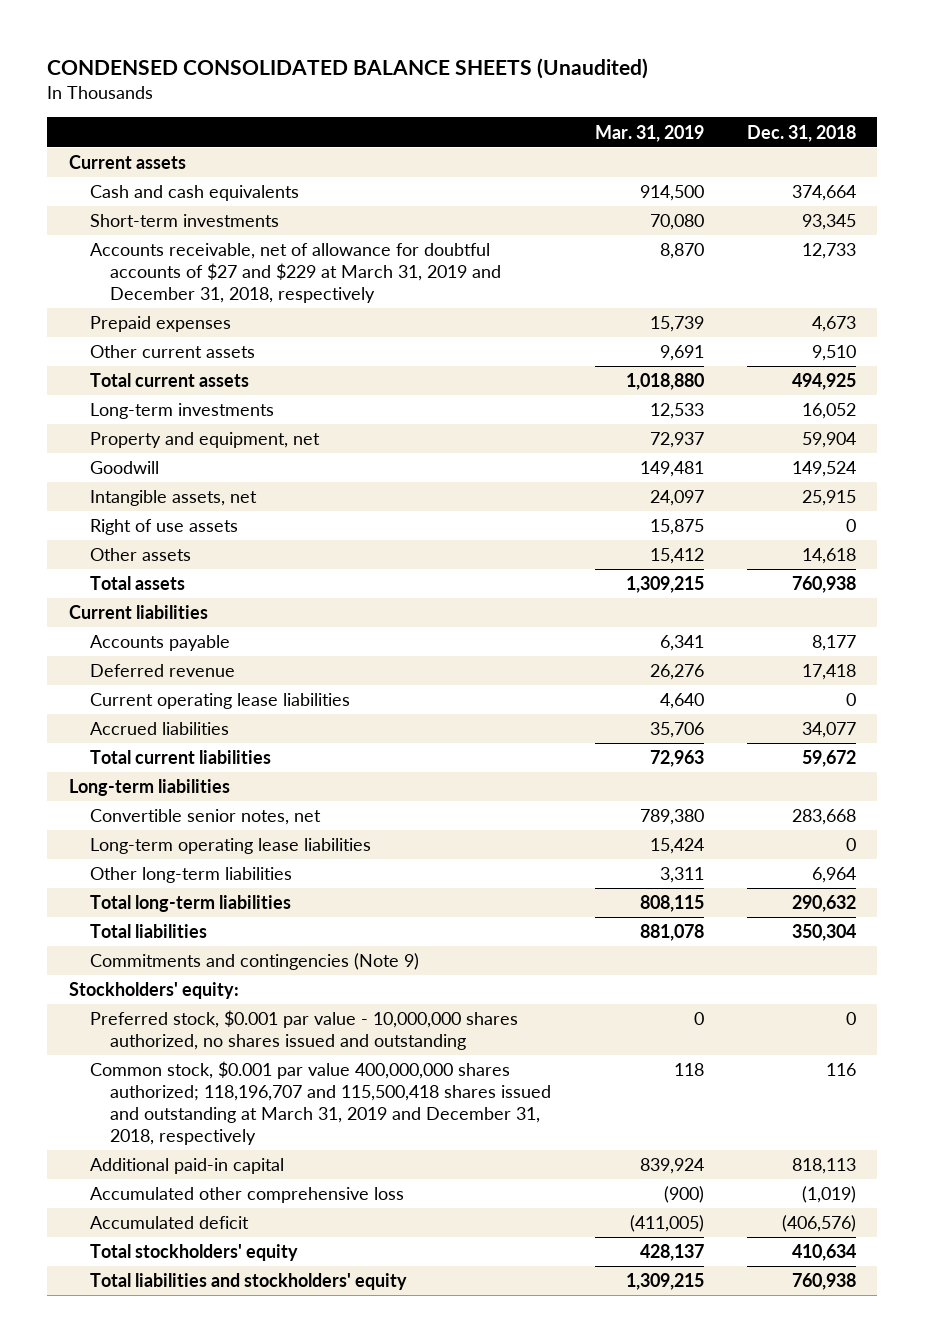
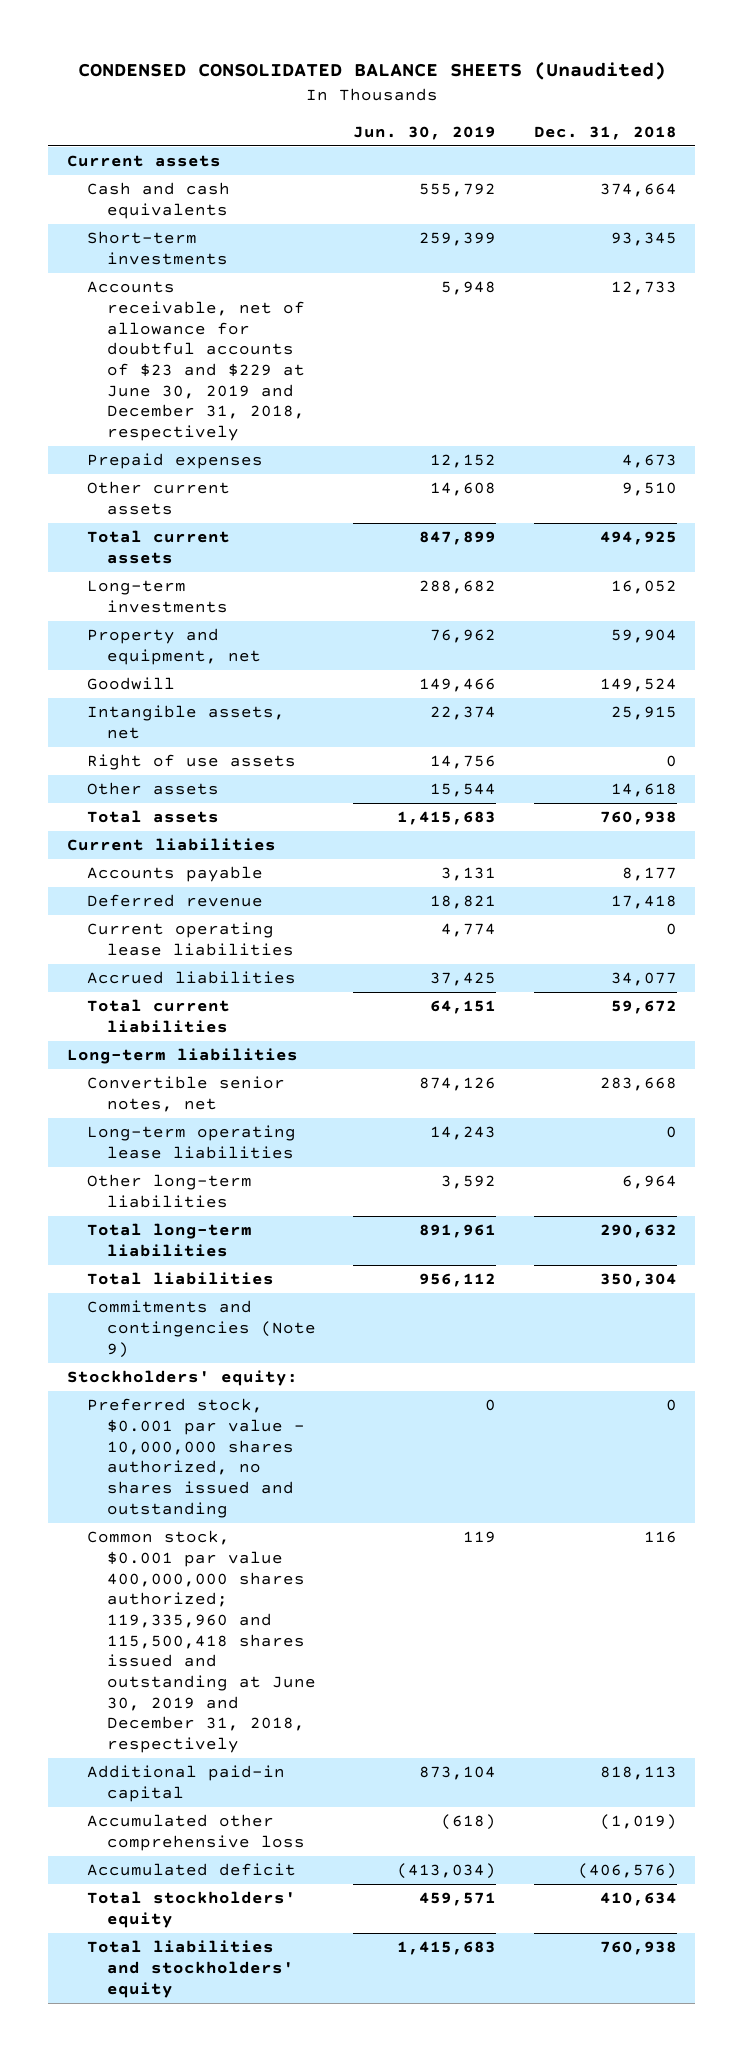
[594,124,704,142] Mar. 31, 2019 -> none
none -> [353,125,497,140] Jun. 30, 2019
[89,243,502,303] Accounts receivable, net of allowance for doubtful accounts of $27 and $229 at March 31, 2019 and December 31, 2018, respectively -> [86,281,305,441] Accounts receivable, net of allowance for doubtful accounts of $23 and $229 at June 30, 2019 and December 31, 2018, respectively
[89,1061,552,1145] Common stock, $0.001 par value 400,000,000 shares authorized; 118,196,707 and 115,500,418 shares issued and outstanding at March 31, 2019 and December 31, 2018, respectively -> [86,1530,316,1753] Common stock, $0.001 par value 400,000,000 shares authorized; 119,335,960 and 115,500,418 shares issued and outstanding at June 30, 2019 and December 31, 2018, respectively

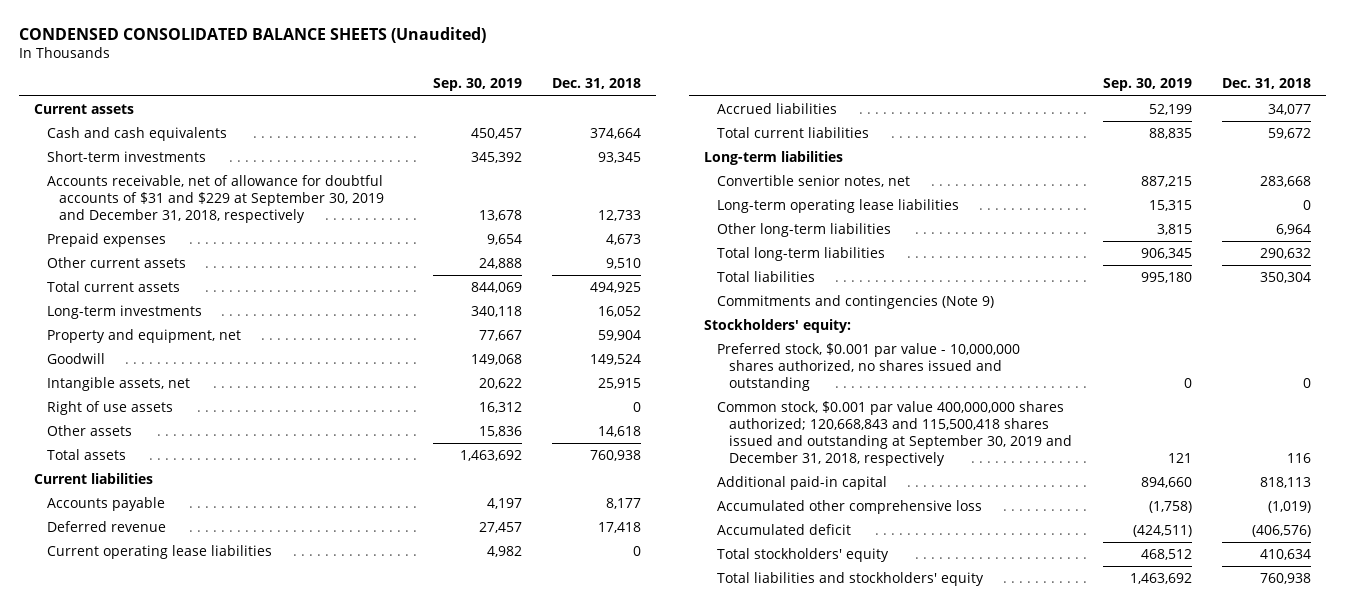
[353,125,497,140] Jun. 30, 2019 -> none
none -> [432,78,522,92] Sep. 30, 2019
[86,281,305,441] Accounts receivable, net of allowance for doubtful accounts of $23 and $229 at June 30, 2019 and December 31, 2018, respectively -> [46,174,385,223] Accounts receivable, net of allowance for doubtful accounts of $31 and $229 at September 30, 2019 and December 31, 2018, respectively
[86,1530,316,1753] Common stock, $0.001 par value 400,000,000 shares authorized; 119,335,960 and 115,500,418 shares issued and outstanding at June 30, 2019 and December 31, 2018, respectively -> [716,400,1073,467] Common stock, $0.001 par value 400,000,000 shares authorized; 120,668,843 and 115,500,418 shares issued and outstanding at September 30, 2019 and December 31, 2018, respectively

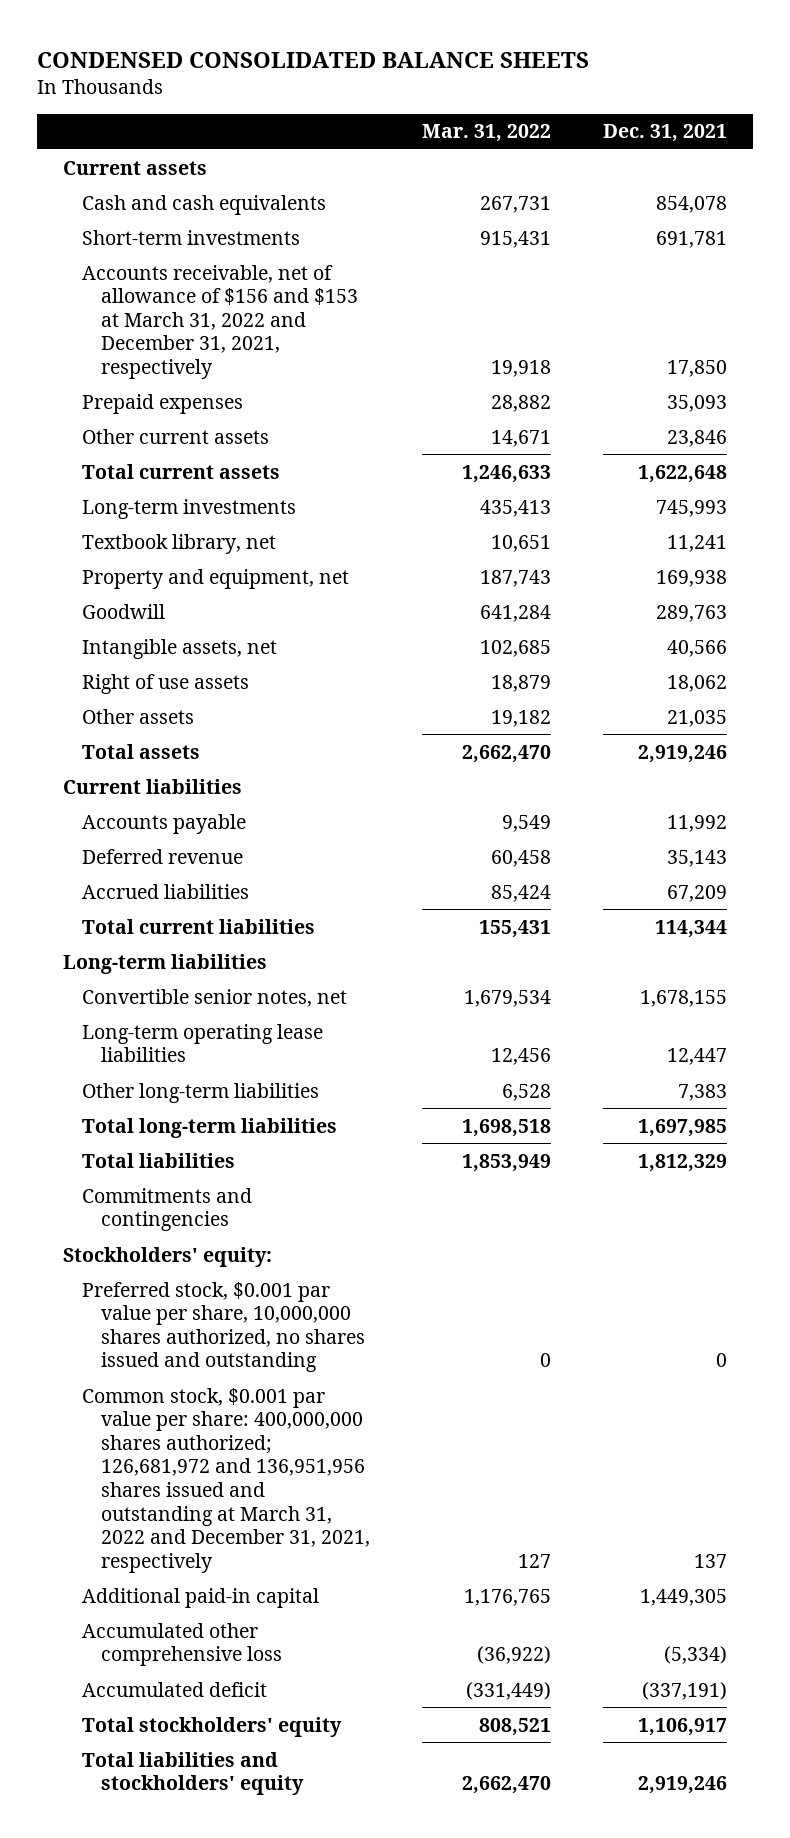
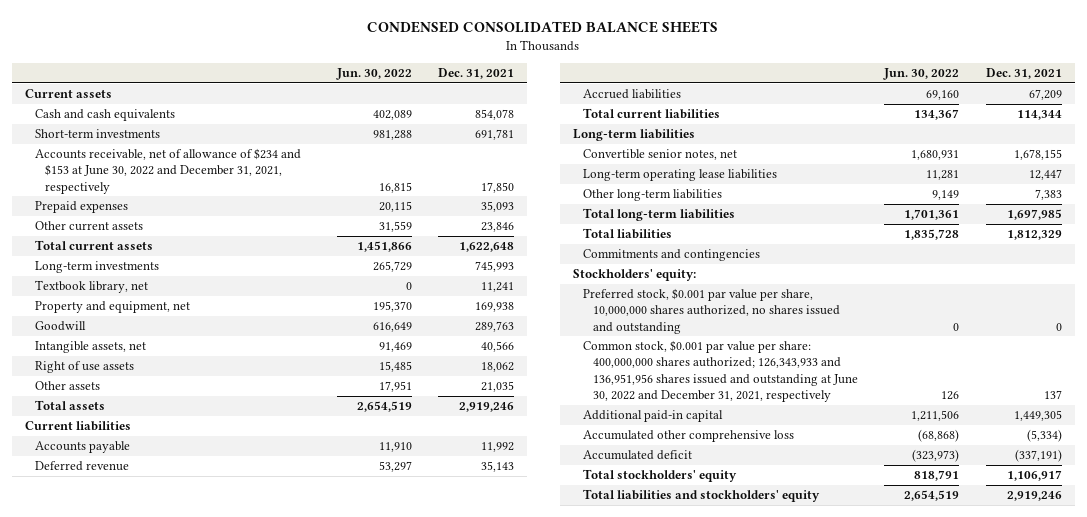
[422,124,552,143] Mar. 31, 2022 -> none
none -> [335,67,412,80] Jun. 30, 2022
[82,264,359,379] Accounts receivable, net of allowance of $156 and $153 at March 31, 2022 and December 31, 2021, respectively -> [35,148,302,194] Accounts receivable, net of allowance of $234 and $153 at June 30, 2022 and December 31, 2021, respectively
[82,1387,371,1573] Common stock, $0.001 par value per share: 400,000,000 shares authorized; 126,681,972 and 136,951,956 shares issued and outstanding at March 31, 2022 and December 31, 2021, respectively -> [582,340,858,403] Common stock, $0.001 par value per share: 400,000,000 shares authorized; 126,343,933 and 136,951,956 shares issued and outstanding at June 30, 2022 and December 31, 2021, respectively

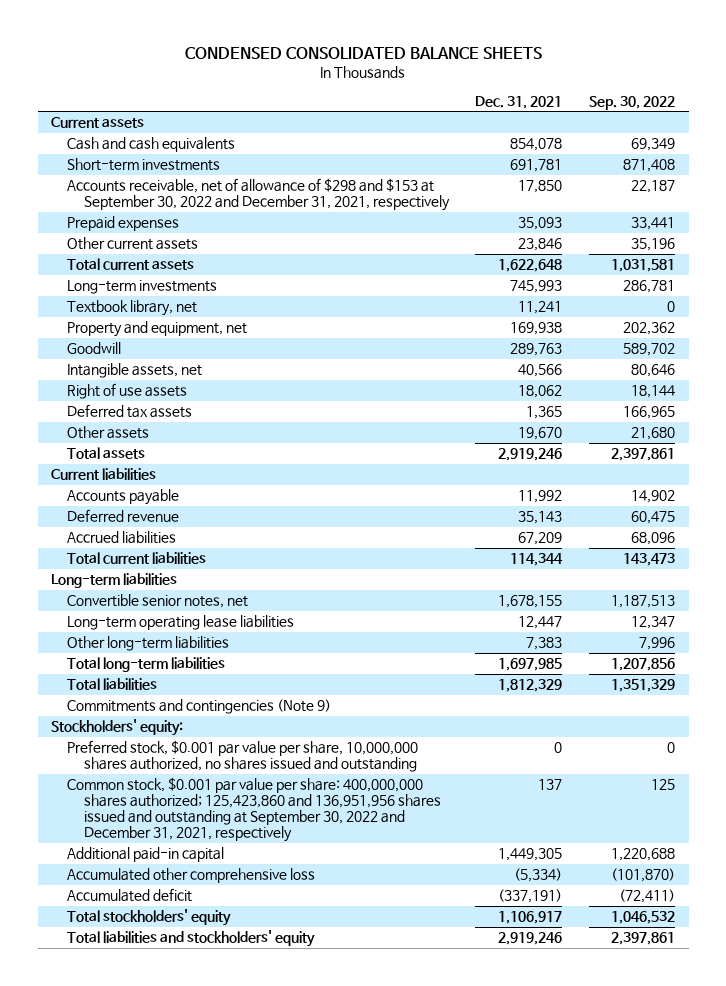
[335,67,412,80] Jun. 30, 2022 -> none
none -> [589,95,676,110] Sep. 30, 2022
[35,148,302,194] Accounts receivable, net of allowance of $234 and $153 at June 30, 2022 and December 31, 2021, respectively -> [67,178,450,212] Accounts receivable, net of allowance of $298 and $153 at September 30, 2022 and December 31, 2021, respectively
none -> [67,404,193,419] Deferred tax assets
[481,381,515,393] 21,035 -> [518,427,563,441] 19,670
[582,249,760,262] Commitments and contingencies -> [67,699,332,715] Commitments and contingencies (Note 9)
[582,340,858,403] Common stock, $0.001 par value per share: 400,000,000 shares authorized; 126,343,933 and 136,951,956 shares issued and outstanding at June 30, 2022 and December 31, 2021, respectively -> [67,777,441,843] Common stock, $0.001 par value per share: 400,000,000 shares authorized; 125,423,860 and 136,951,956 shares issued and outstanding at September 30, 2022 and December 31, 2021, respectively

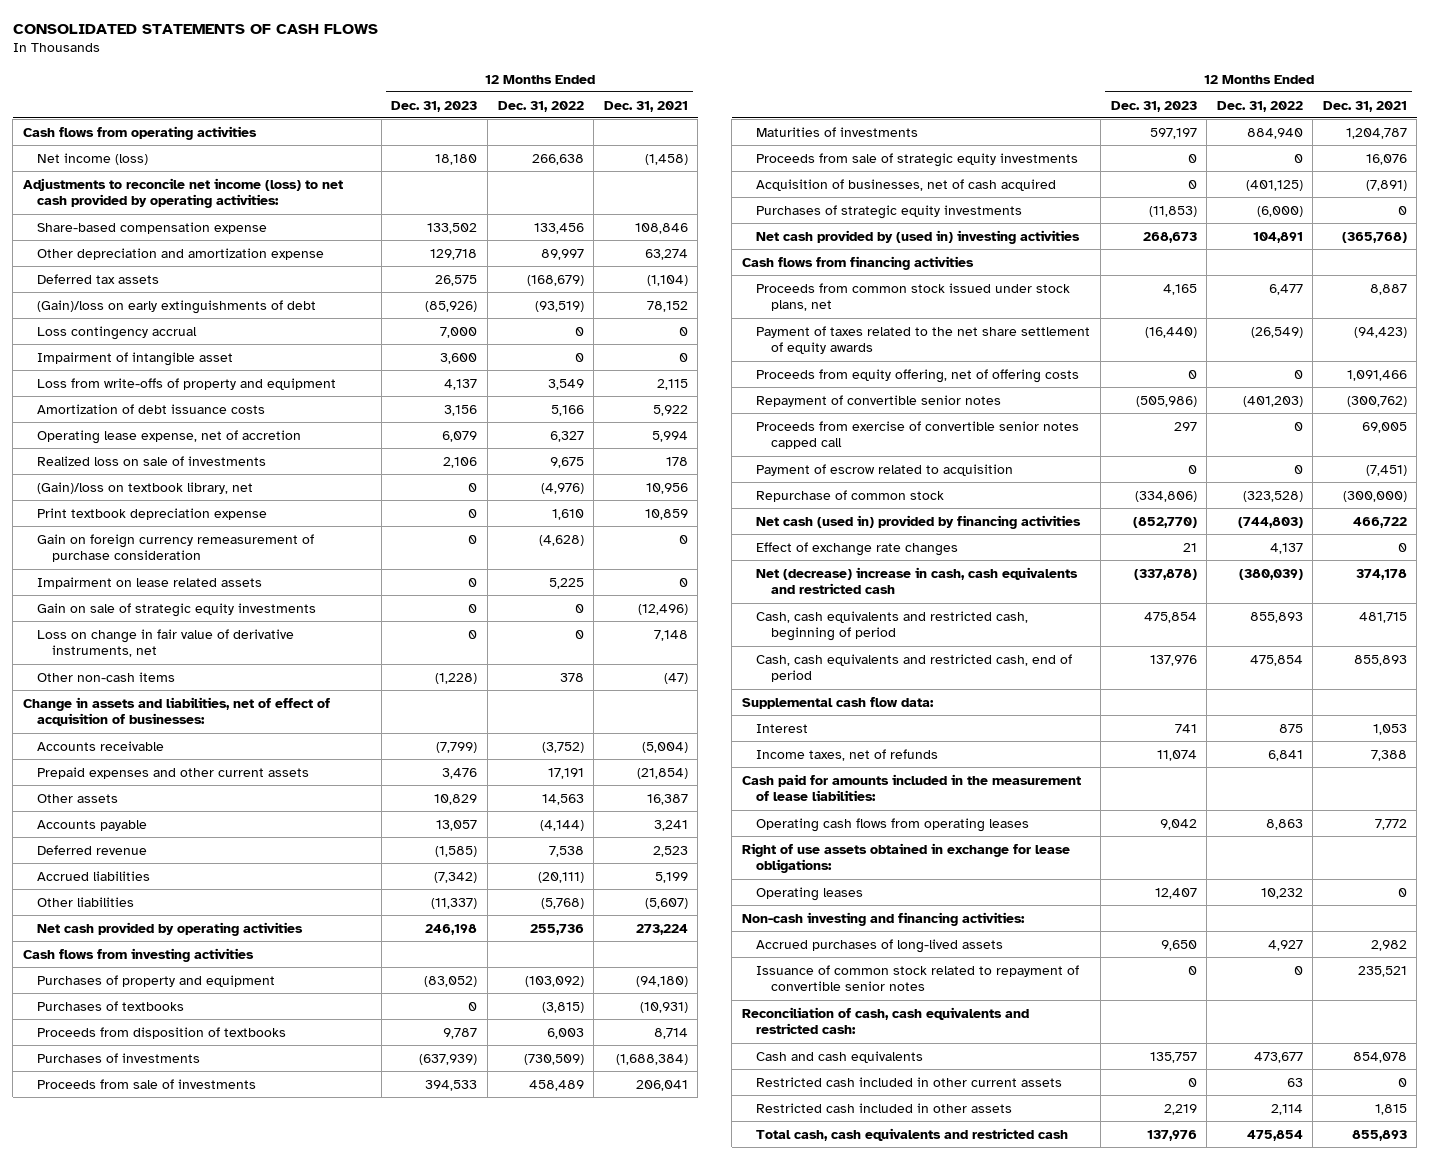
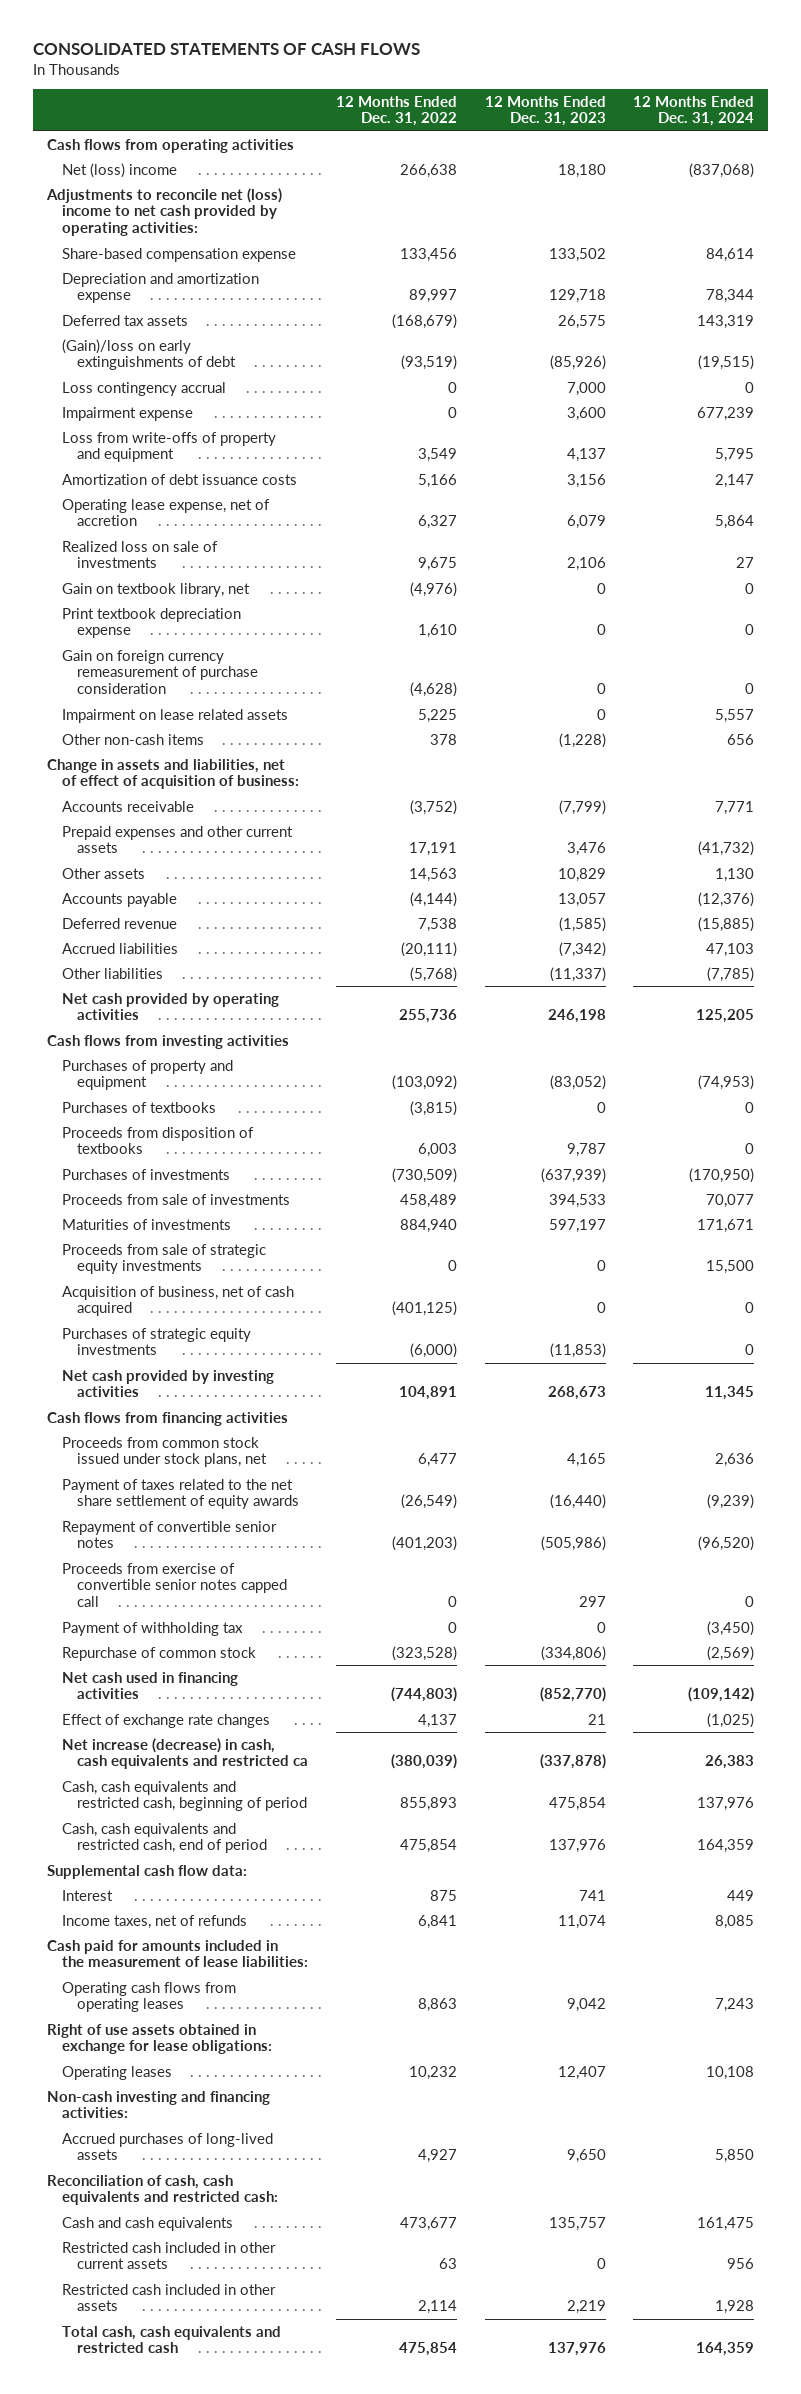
[603,100,688,112] Dec. 31, 2021 -> none
none -> [633,95,755,127] 12 Months Ended Dec. 31, 2024
[37,152,149,165] Net income (loss) -> [62,162,178,178] Net (loss) income
[22,177,343,209] Adjustments to reconcile net income (loss) to net cash provided by operating activities: -> [45,187,282,237] Adjustments to reconcile net (loss) income to net cash provided by operating activities:
[37,247,325,260] Other depreciation and amortization expense -> [62,272,260,304] Depreciation and amortization expense
[37,351,234,366] Impairment of intangible asset -> none
none -> [62,406,194,421] Impairment expense
[37,481,254,494] (Gain)/loss on textbook library, net -> [62,582,251,597] Gain on textbook library, net
[37,602,317,617] Gain on sale of strategic equity investments -> none
[37,628,295,658] Loss on change in fair value of derivative instruments, net -> none
[22,696,330,727] Change in assets and liabilities, net of effect of acquisition of businesses: -> [46,758,300,790] Change in assets and liabilities, net of effect of acquisition of business:
[756,178,1057,191] Acquisition of businesses, net of cash acquired -> [62,1285,295,1317] Acquisition of business, net of cash acquired
[756,229,1081,244] Net cash provided by (used in) investing activities -> [62,1369,275,1398] Net cash provided by investing activities
[756,368,1080,383] Proceeds from equity offering, net of offering costs -> none
[756,463,1014,476] Payment of escrow related to acquisition -> none
none -> [62,1621,244,1636] Payment of withholding tax
[756,514,1082,529] Net cash (used in) provided by financing activities -> [62,1671,239,1700] Net cash used in financing activities
[756,566,1079,595] Net (decrease) increase in cash, cash equivalents and restricted cash -> [62,1737,309,1770] Net increase (decrease) in cash, cash equivalents and restricted ca
[756,964,1080,992] Issuance of common stock related to repayment of convertible senior notes -> none

